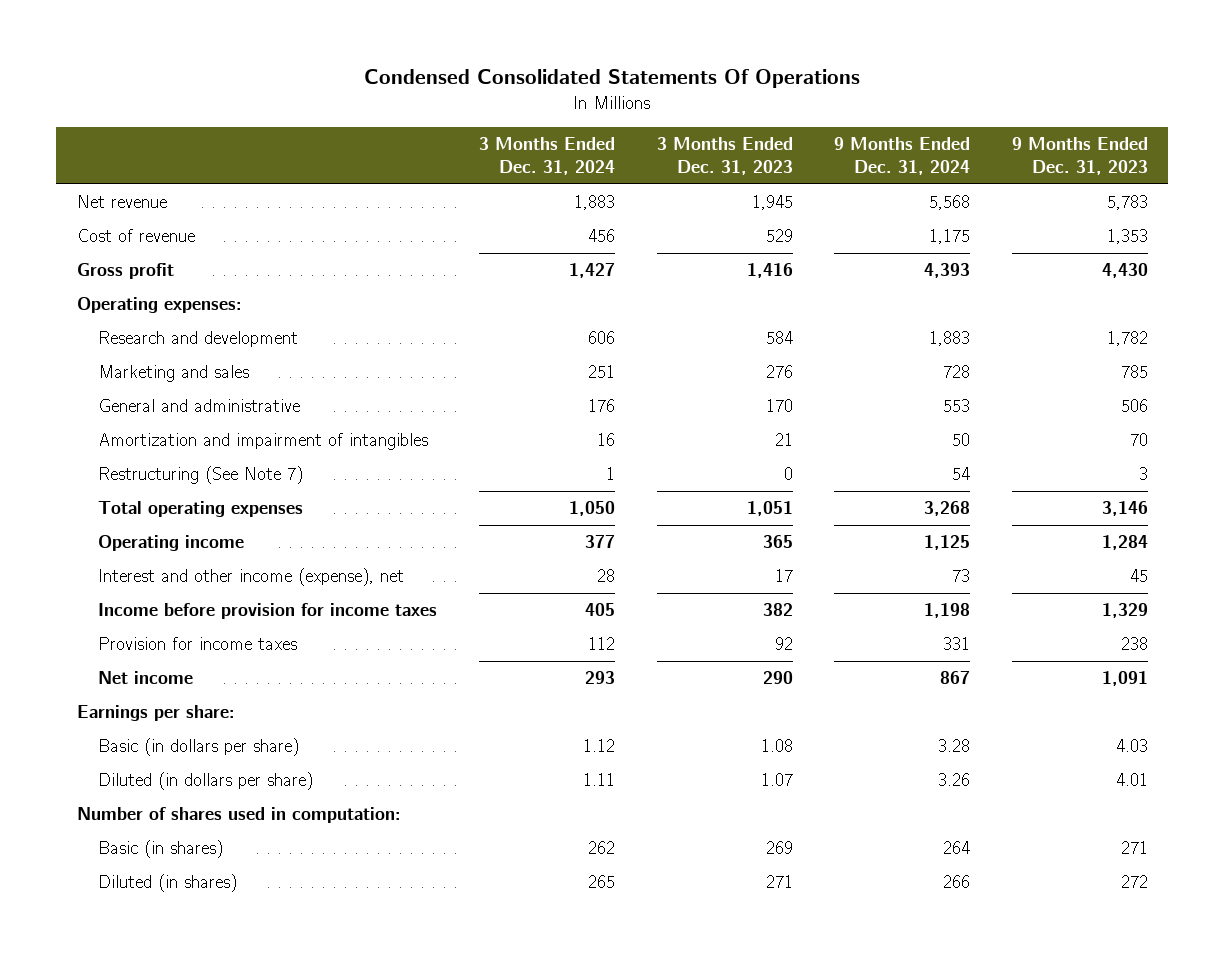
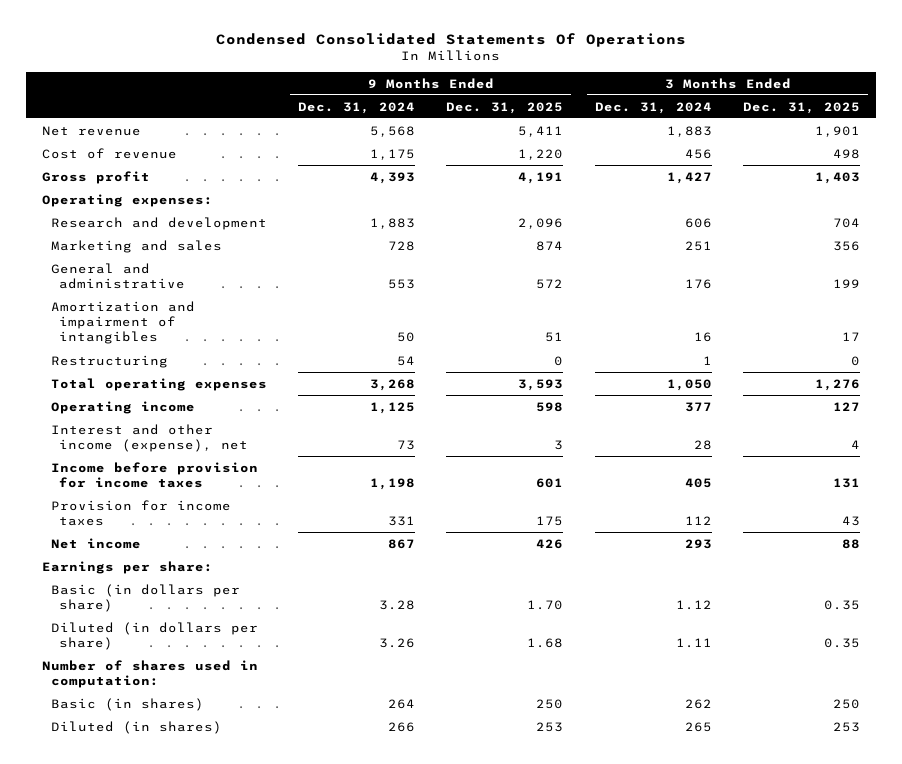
[656,137,793,175] 3 Months Ended Dec. 31, 2023 -> none
[1011,137,1148,175] 9 Months Ended Dec. 31, 2023 -> none
none -> [446,101,564,114] Dec. 31, 2025
none -> [743,101,861,114] Dec. 31, 2025
[98,466,304,485] Restructuring (See Note 7) -> [50,354,168,368] Restructuring

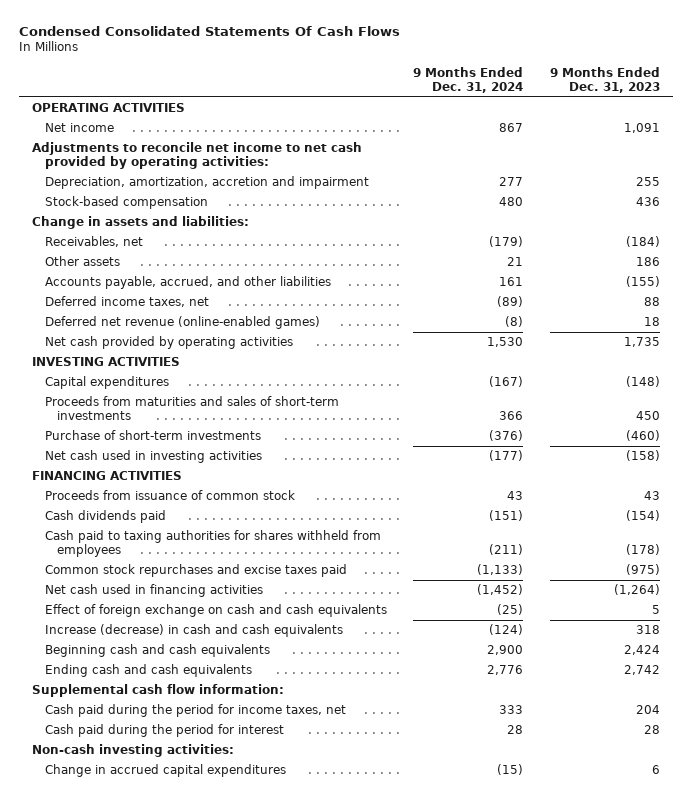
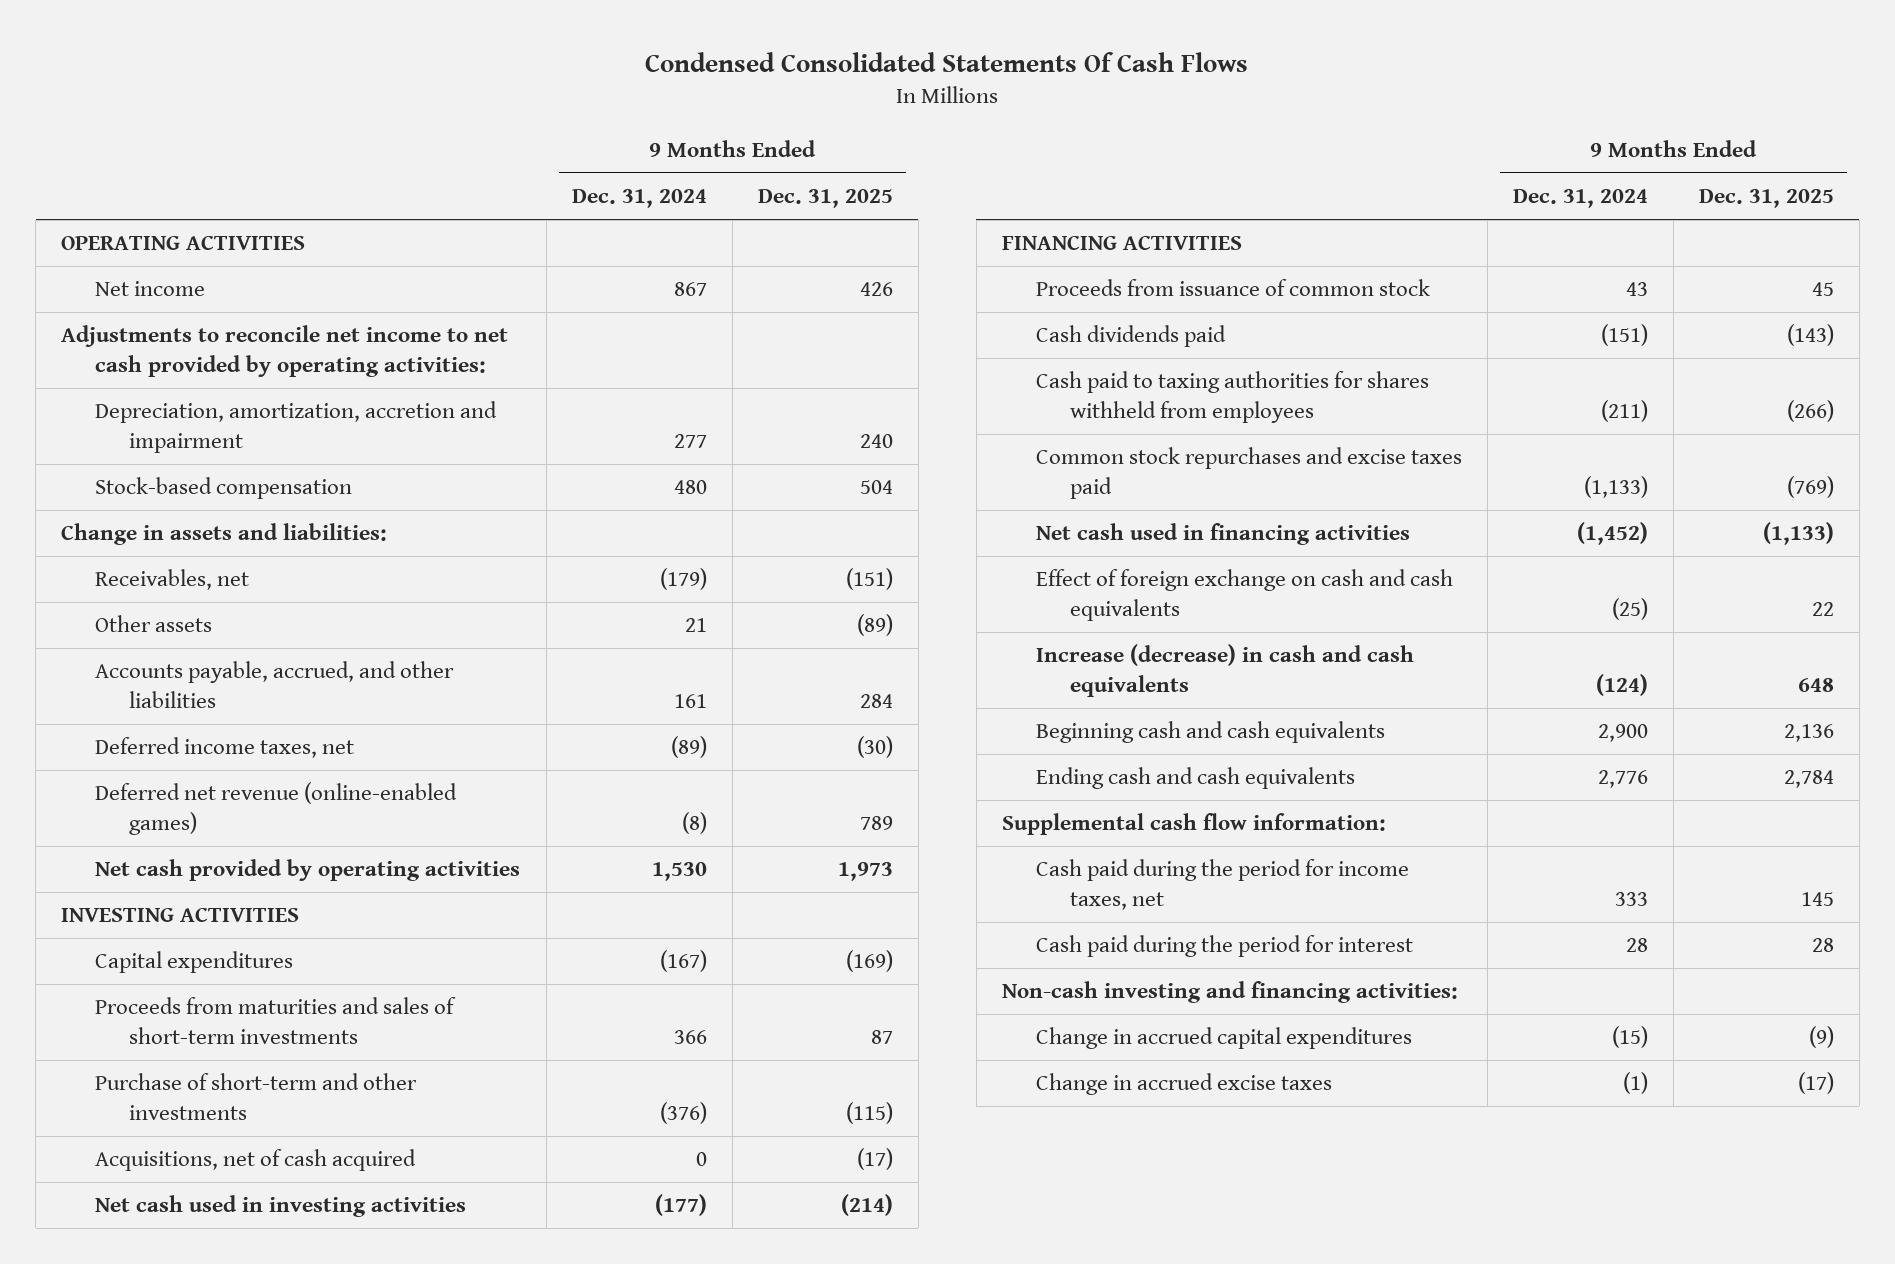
[549,66,660,93] 9 Months Ended Dec. 31, 2023 -> none
none -> [757,189,893,209] Dec. 31, 2025
[44,429,261,440] Purchase of short-term investments -> [95,1073,418,1121] Purchase of short-term and other investments
none -> [95,1149,417,1172] Acquisitions, net of cash acquired
[31,743,234,757] Non-cash investing activities: -> [1001,981,1458,1004] Non-cash investing and financing activities:
none -> [1035,1073,1332,1096] Change in accrued excise taxes

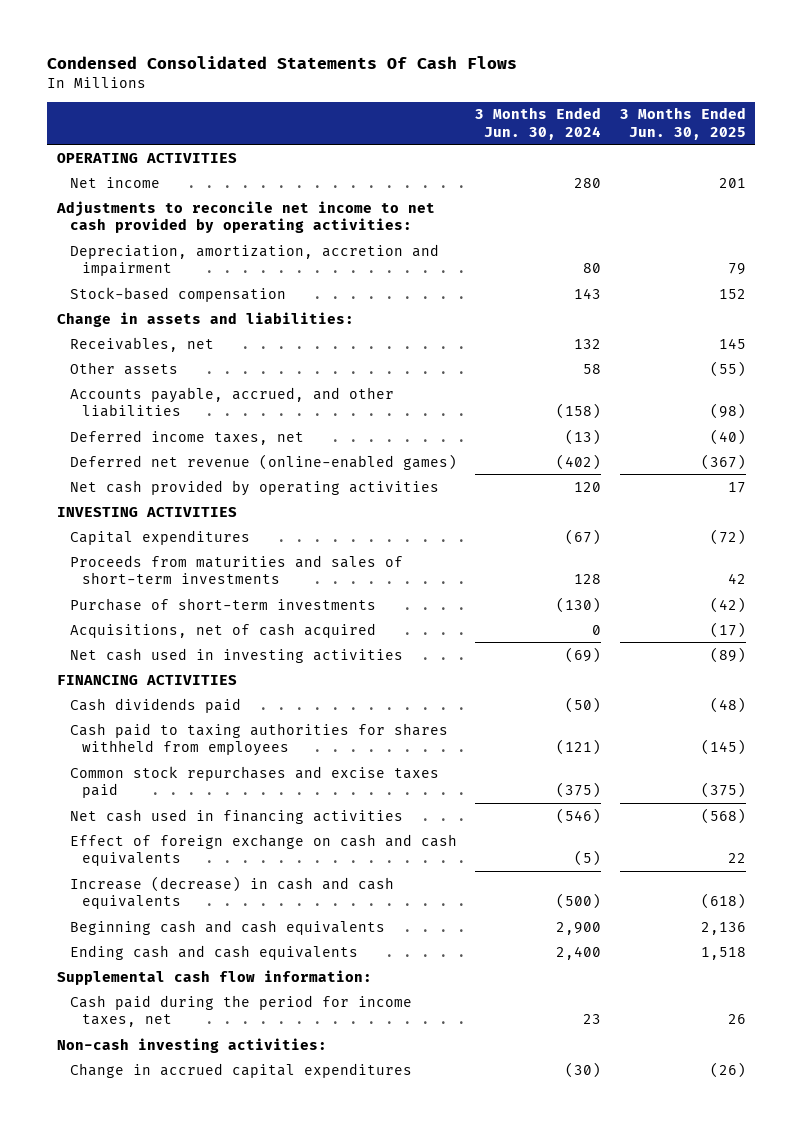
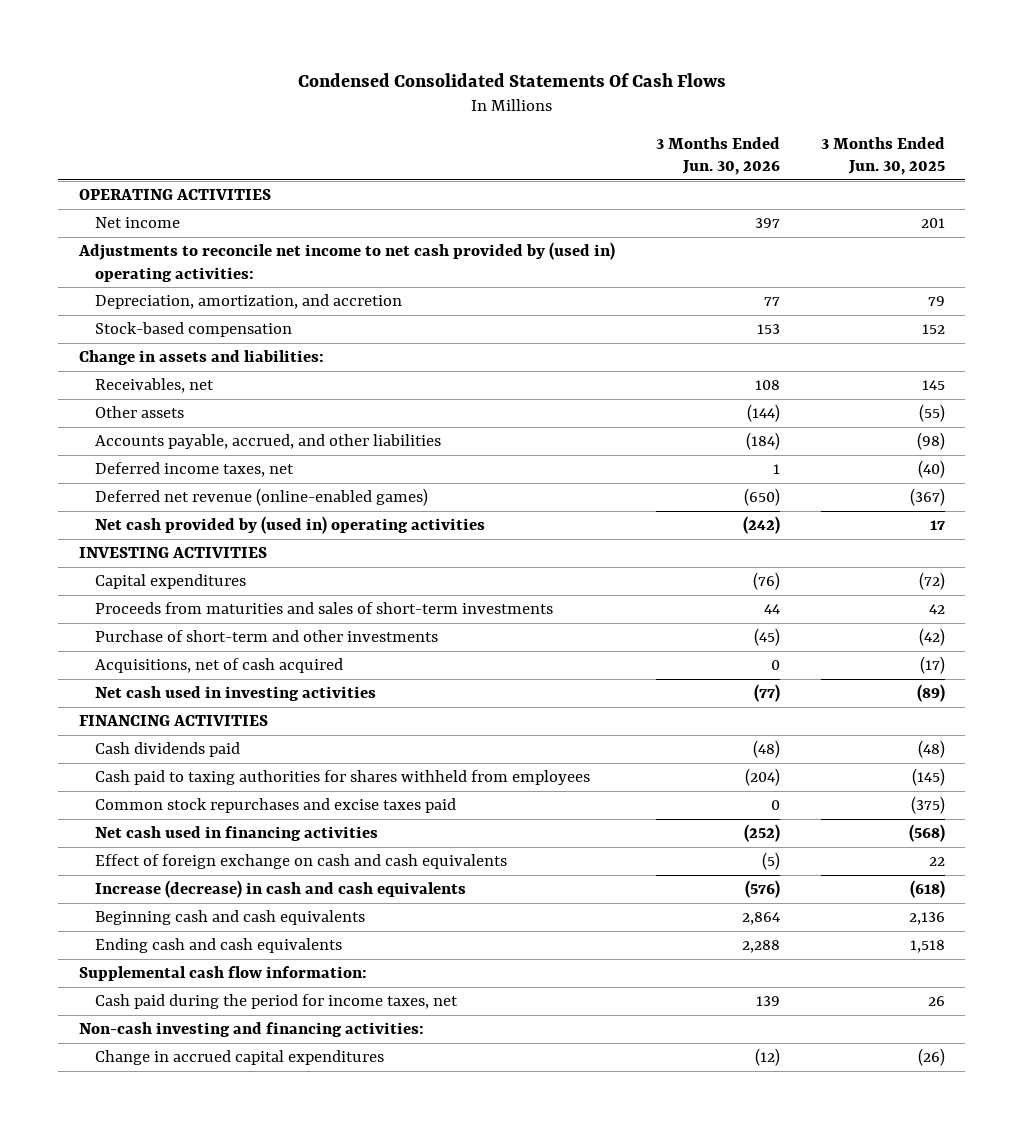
[475,107,602,140] 3 Months Ended Jun. 30, 2024 -> none
none -> [655,136,780,176] 3 Months Ended Jun. 30, 2026
[55,200,435,233] Adjustments to reconcile net income to net cash provided by operating activities: -> [77,242,615,282] Adjustments to reconcile net income to net cash provided by (used in) operating activities:
[69,243,439,276] Depreciation, amortization, accretion and impairment -> [94,294,402,310] Depreciation, amortization, and accretion
[69,479,439,496] Net cash provided by operating activities -> [94,516,485,535] Net cash provided by (used in) operating activities
[69,597,376,611] Purchase of short-term investments -> [94,630,438,643] Purchase of short-term and other investments
[56,1037,327,1053] Non-cash investing activities: -> [78,1022,424,1038] Non-cash investing and financing activities:

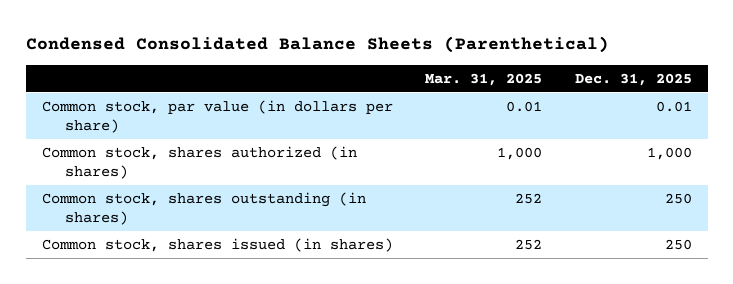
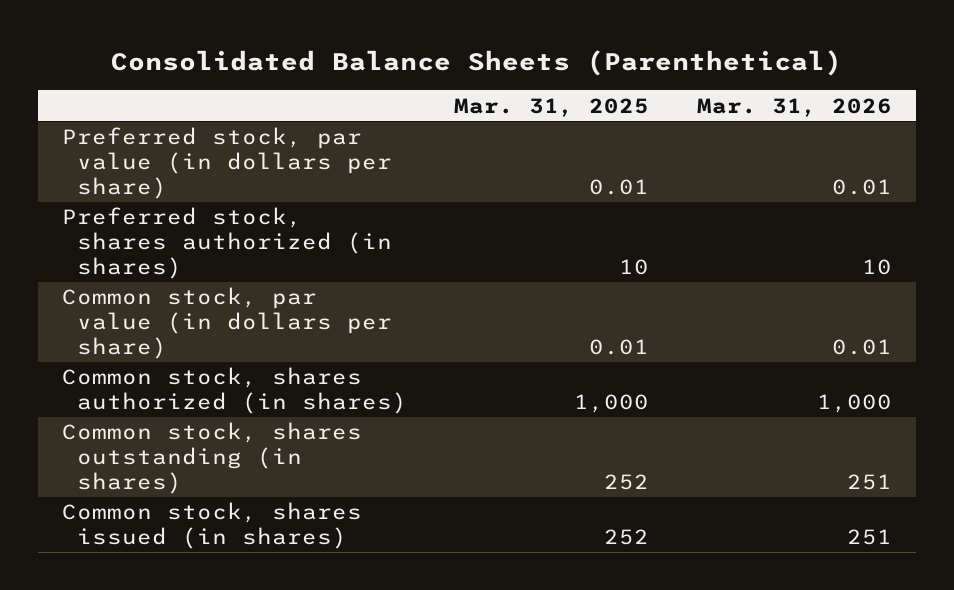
[25,36,609,54] Condensed Consolidated Balance Sheets (Parenthetical) -> [110,49,842,76] Consolidated Balance Sheets (Parenthetical)
[574,72,692,86] Dec. 31, 2025 -> none
none -> [697,97,893,117] Mar. 31, 2026
none -> [61,127,392,200] Preferred stock, par value (in dollars per share)
none -> [61,207,392,280] Preferred stock, shares authorized (in shares)

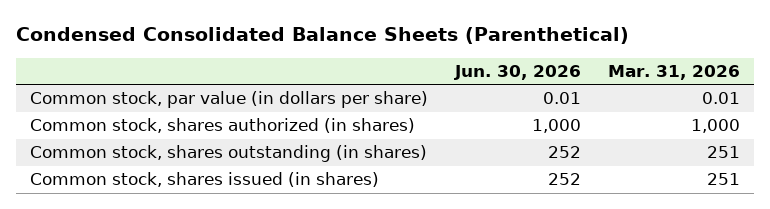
[110,49,842,76] Consolidated Balance Sheets (Parenthetical) -> [16,27,630,45] Condensed Consolidated Balance Sheets (Parenthetical)
[454,97,650,117] Mar. 31, 2025 -> none
none -> [454,64,582,80] Jun. 30, 2026
[61,127,392,200] Preferred stock, par value (in dollars per share) -> none
[61,207,392,280] Preferred stock, shares authorized (in shares) -> none

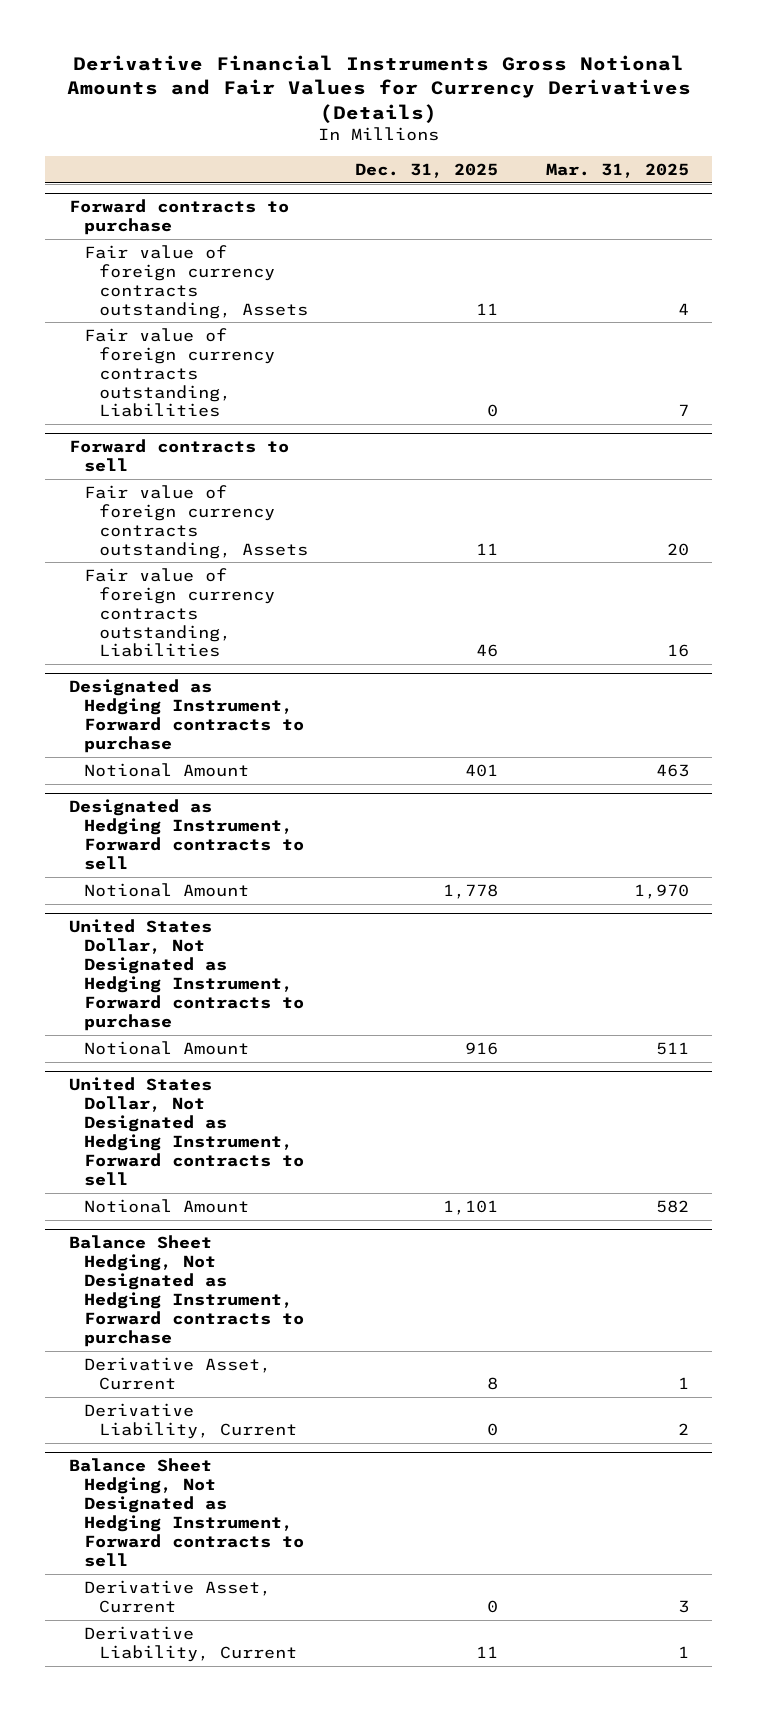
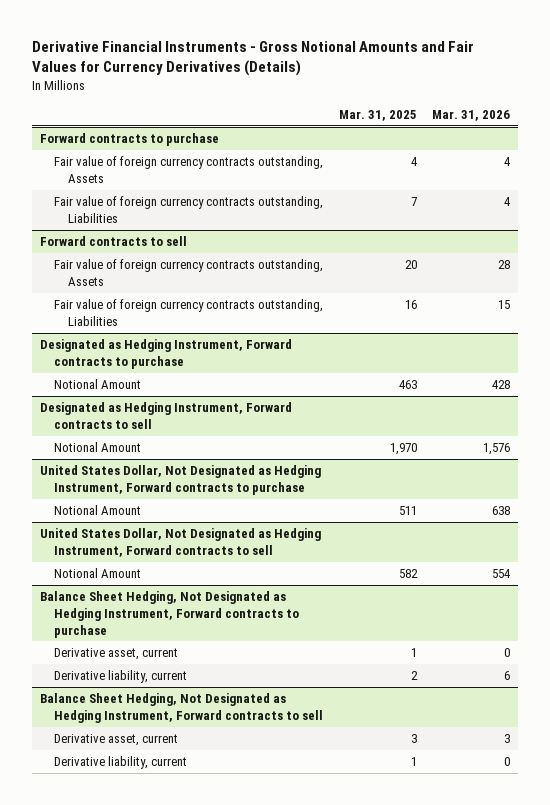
[66,54,691,123] Derivative Financial Instruments Gross Notional Amounts and Fair Values for Currency Derivatives (Details) -> [31,41,474,77] Derivative Financial Instruments - Gross Notional Amounts and Fair Values for Currency Derivatives (Details)
[355,162,499,178] Dec. 31, 2025 -> none
none -> [432,109,511,121] Mar. 31, 2026
[84,1357,272,1390] Derivative Asset, Current -> [53,647,178,660] Derivative asset, current
[84,1403,298,1439] Derivative Liability, Current -> [53,669,187,683] Derivative liability, current
[84,1580,272,1613] Derivative Asset, Current -> [53,733,178,746] Derivative asset, current
[84,1626,298,1662] Derivative Liability, Current -> [53,755,187,769] Derivative liability, current

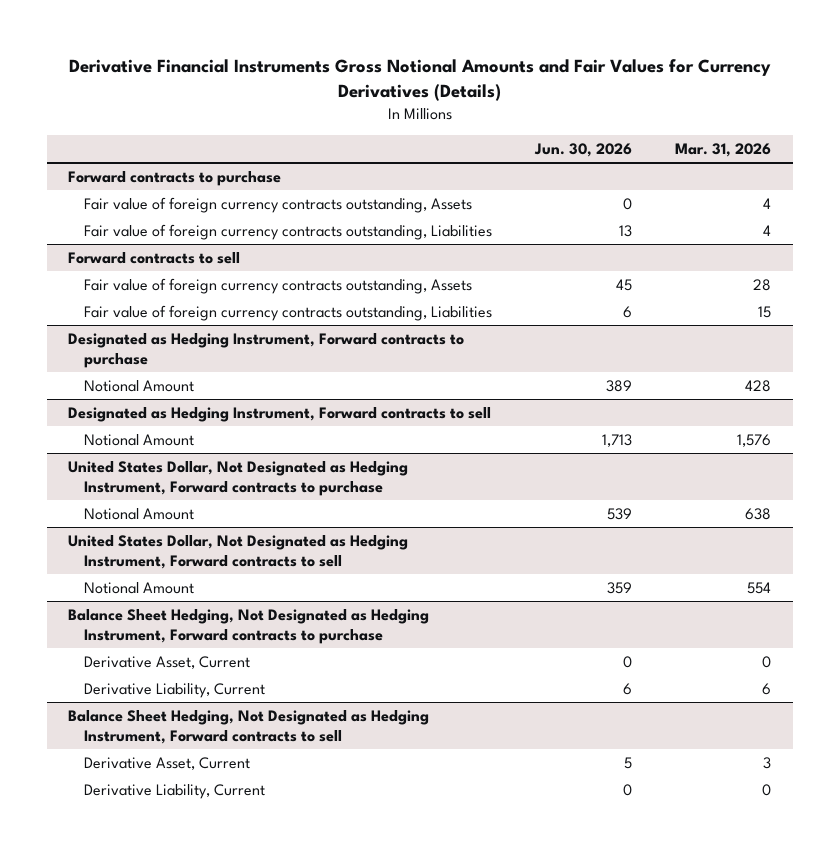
[31,41,474,77] Derivative Financial Instruments - Gross Notional Amounts and Fair Values for Currency Derivatives (Details) -> [68,59,771,102] Derivative Financial Instruments Gross Notional Amounts and Fair Values for Currency Derivatives (Details)
[338,109,417,121] Mar. 31, 2025 -> none
none -> [534,143,633,158] Jun. 30, 2026
[53,647,178,660] Derivative asset, current -> [84,655,251,669] Derivative Asset, Current
[53,669,187,683] Derivative liability, current -> [84,682,266,698] Derivative Liability, Current
[53,733,178,746] Derivative asset, current -> [84,756,251,770] Derivative Asset, Current
[53,755,187,769] Derivative liability, current -> [84,783,266,799] Derivative Liability, Current

